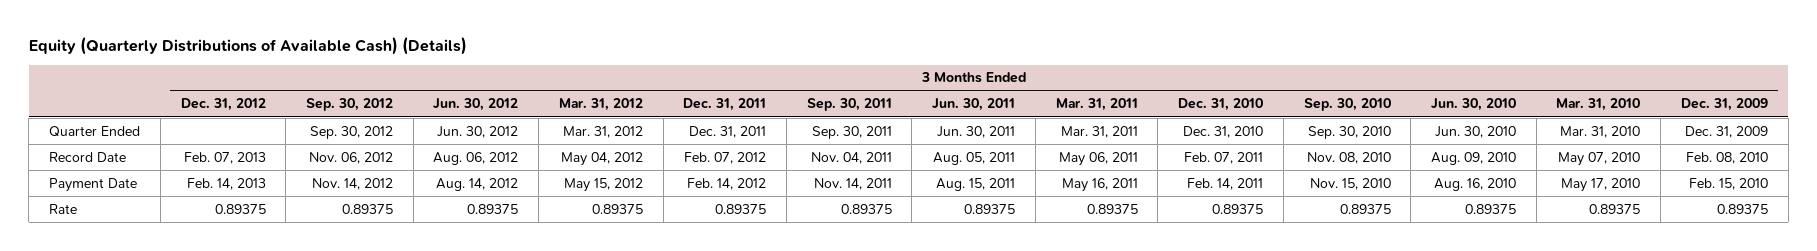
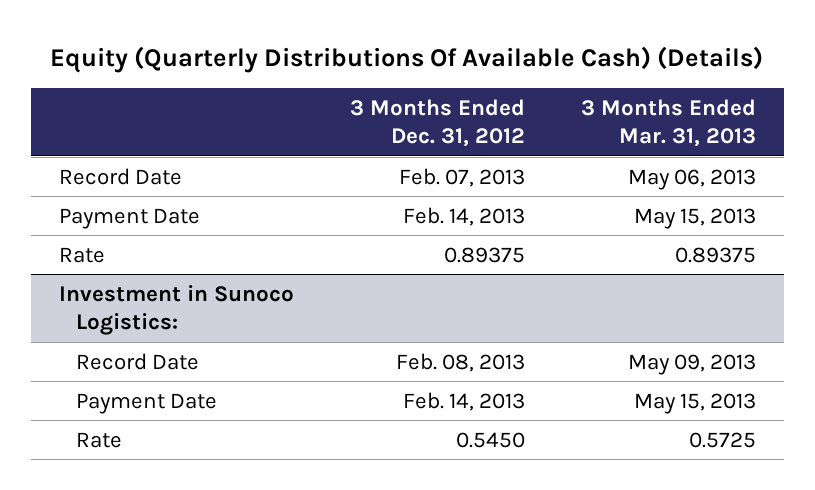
[28,36,467,55] Equity (Quarterly Distributions of Available Cash) (Details) -> [50,45,764,73] Equity (Quarterly Distributions Of Available Cash) (Details)
[305,98,393,112] Sep. 30, 2012 -> none
[433,98,519,112] Jun. 30, 2012 -> none
[558,98,643,112] Mar. 31, 2012 -> none
[683,98,767,112] Dec. 31, 2011 -> none
[806,98,892,112] Sep. 30, 2011 -> none
[932,98,1016,112] Jun. 30, 2011 -> none
[1055,98,1138,112] Mar. 31, 2011 -> none
[1178,98,1264,112] Dec. 31, 2010 -> none
[1303,98,1391,112] Sep. 30, 2010 -> none
[1431,98,1517,112] Jun. 30, 2010 -> none
[1556,98,1641,112] Mar. 31, 2010 -> none
[1680,98,1768,112] Dec. 31, 2009 -> none
none -> [580,98,756,148] 3 Months Ended Mar. 31, 2013
[49,125,141,137] Quarter Ended -> none
none -> [58,284,294,336] Investment in Sunoco Logistics:
none -> [76,352,200,370] Record Date
none -> [76,392,218,414] Payment Date
none -> [76,431,123,448] Rate

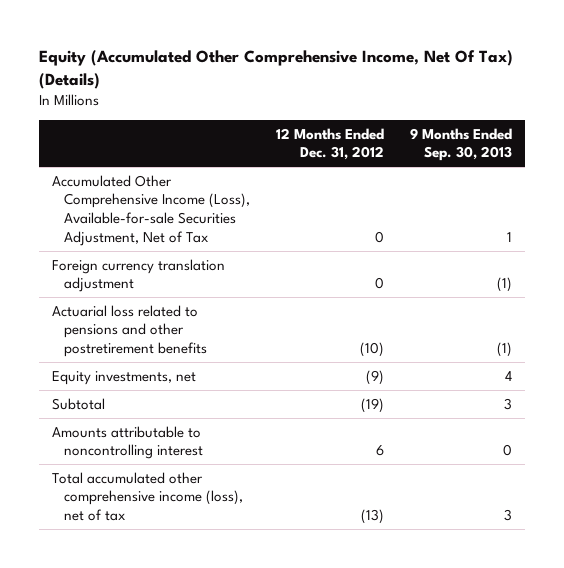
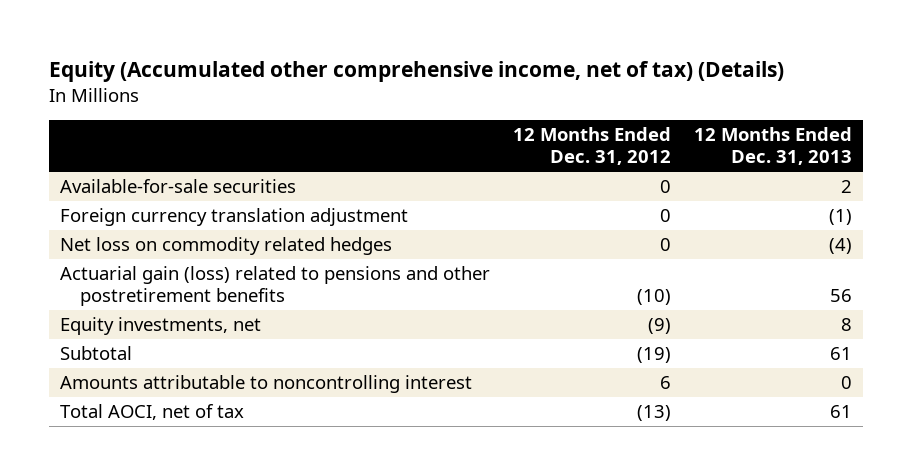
[38,49,513,89] Equity (Accumulated Other Comprehensive Income, Net Of Tax) (Details) -> [48,61,784,83] Equity (Accumulated other comprehensive income, net of tax) (Details)
[410,127,513,162] 9 Months Ended Sep. 30, 2013 -> none
none -> [693,127,852,166] 12 Months Ended Dec. 31, 2013
[51,174,250,246] Accumulated Other Comprehensive Income (Loss), Available-for-sale Securities Adjustment, Net of Tax -> [60,179,297,194] Available-for-sale securities
none -> [60,237,393,256] Net loss on commodity related hedges
[51,304,207,358] Actuarial loss related to pensions and other postretirement benefits -> [60,266,491,307] Actuarial gain (loss) related to pensions and other postretirement benefits
[51,471,243,522] Total accumulated other comprehensive income (loss), net of tax -> [60,404,245,421] Total AOCI, net of tax

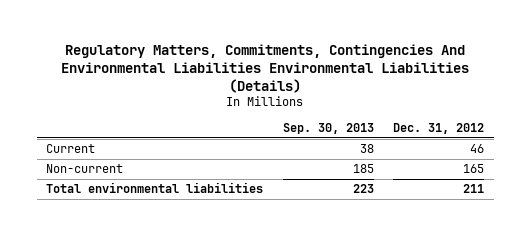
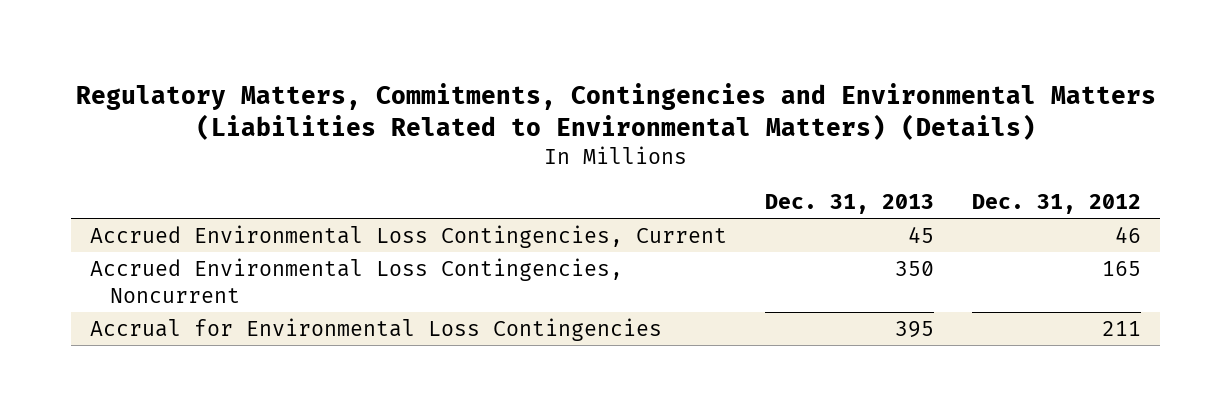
[61,43,470,93] Regulatory Matters, Commitments, Contingencies And Environmental Liabilities Environmental Liabilities (Details) -> [75,82,1156,140] Regulatory Matters, Commitments, Contingencies and Environmental Matters (Liabilities Related to Environmental Matters) (Details)
[282,123,374,135] Sep. 30, 2013 -> none
none -> [765,193,935,214] Dec. 31, 2013
[46,144,96,154] Current -> [90,225,728,249] Accrued Environmental Loss Contingencies, Current
[46,164,124,174] Non-current -> [90,258,624,303] Accrued Environmental Loss Contingencies, Noncurrent
[46,182,264,194] Total environmental liabilities -> [90,318,663,342] Accrual for Environmental Loss Contingencies

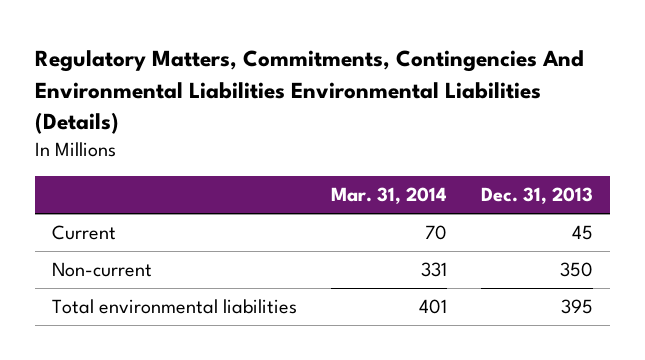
[75,82,1156,140] Regulatory Matters, Commitments, Contingencies and Environmental Matters (Liabilities Related to Environmental Matters) (Details) -> [35,50,585,134] Regulatory Matters, Commitments, Contingencies And Environmental Liabilities Environmental Liabilities (Details)
[971,193,1141,214] Dec. 31, 2012 -> none
none -> [330,187,447,205] Mar. 31, 2014
[90,225,728,249] Accrued Environmental Loss Contingencies, Current -> [52,225,117,241] Current
[90,258,624,303] Accrued Environmental Loss Contingencies, Noncurrent -> [52,262,153,278] Non-current
[90,318,663,342] Accrual for Environmental Loss Contingencies -> [52,299,298,315] Total environmental liabilities

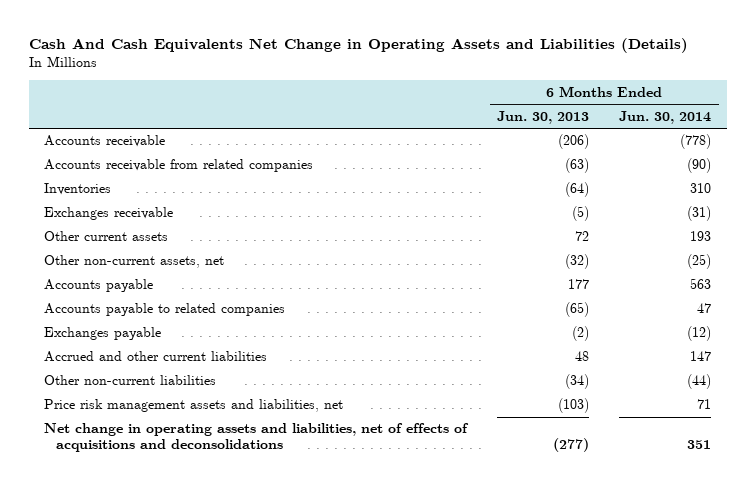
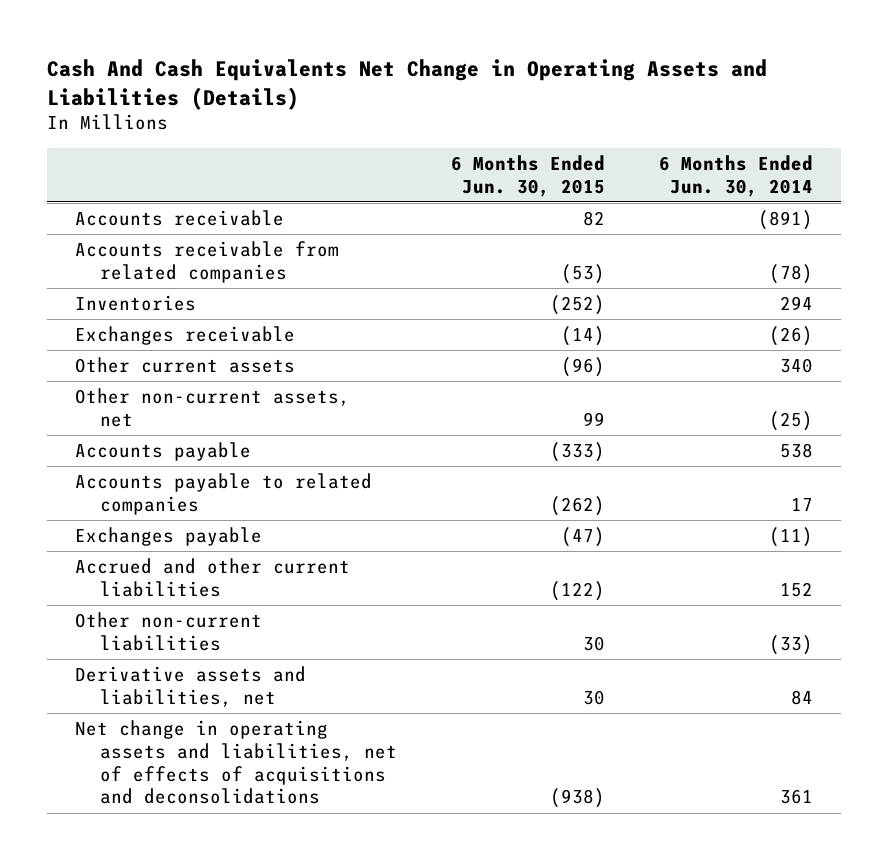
[497,110,590,124] Jun. 30, 2013 -> none
none -> [451,154,606,197] 6 Months Ended Jun. 30, 2015
[680,134,712,150] (778) -> [758,210,814,231] (891)
[687,158,712,174] (90) -> [769,263,814,284] (78)
[690,183,712,194] 310 -> [780,296,814,311] 294
[687,206,712,222] (31) -> [769,326,814,347] (26)
[690,231,712,242] 193 -> [780,358,814,374] 340
[690,278,712,290] 563 -> [780,443,814,459] 538
[697,303,712,314] 47 -> [791,497,814,511] 17
[687,326,712,342] (12) -> [769,527,814,548] (11)
[690,351,712,362] 147 -> [780,581,814,597] 152
[687,374,712,390] (44) -> [769,634,814,655] (33)
[43,399,343,413] Price risk management assets and liabilities, net -> [74,666,306,707] Derivative assets and liabilities, net
[697,399,712,410] 71 -> [791,689,814,705] 84
[687,439,712,449] 351 -> [780,789,814,805] 361

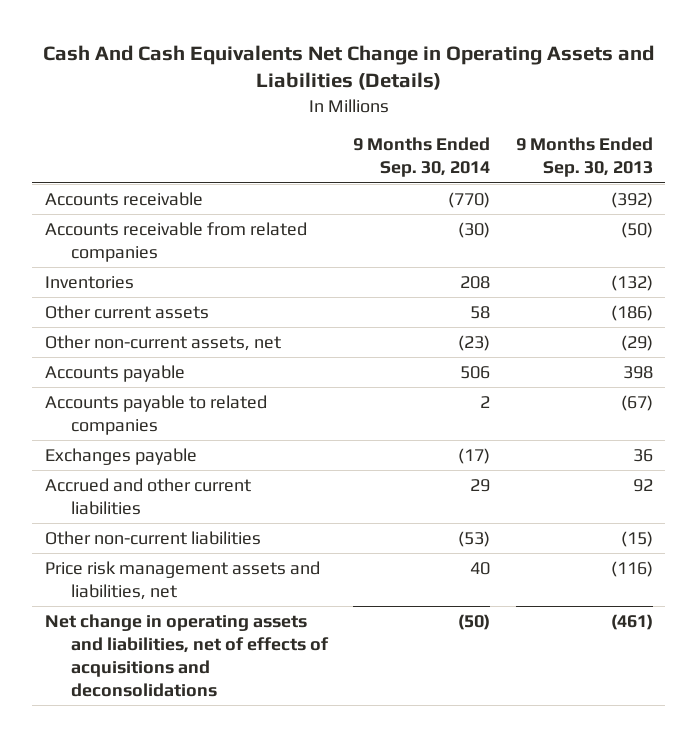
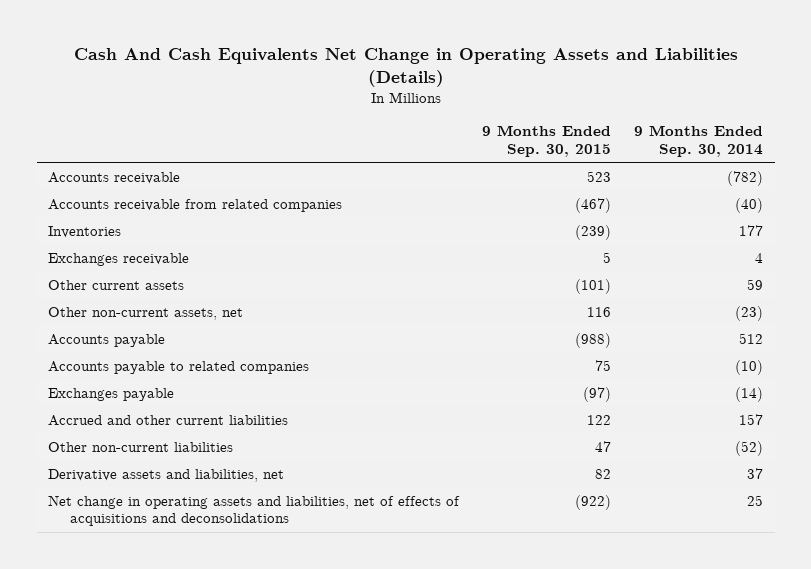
[515,137,653,178] 9 Months Ended Sep. 30, 2013 -> none
none -> [482,125,612,158] 9 Months Ended Sep. 30, 2015
[448,191,491,208] (770) -> [727,170,764,186] (782)
[458,221,491,238] (30) -> [735,197,764,213] (40)
[460,275,491,289] 208 -> [739,224,764,236] 177
none -> [48,252,190,266] Exchanges receivable
[470,305,491,319] 58 -> [747,278,764,290] 59
[460,365,491,379] 506 -> [739,332,764,344] 512
[480,395,491,408] 2 -> [735,359,764,375] (10)
[458,447,491,464] (17) -> [735,386,764,402] (14)
[470,478,491,492] 29 -> [739,413,764,425] 157
[458,530,491,547] (53) -> [735,440,764,456] (52)
[44,560,320,600] Price risk management assets and liabilities, net -> [48,468,285,482] Derivative assets and liabilities, net
[470,561,491,575] 40 -> [747,467,764,479] 37
[458,613,491,630] (50) -> [747,494,764,506] 25

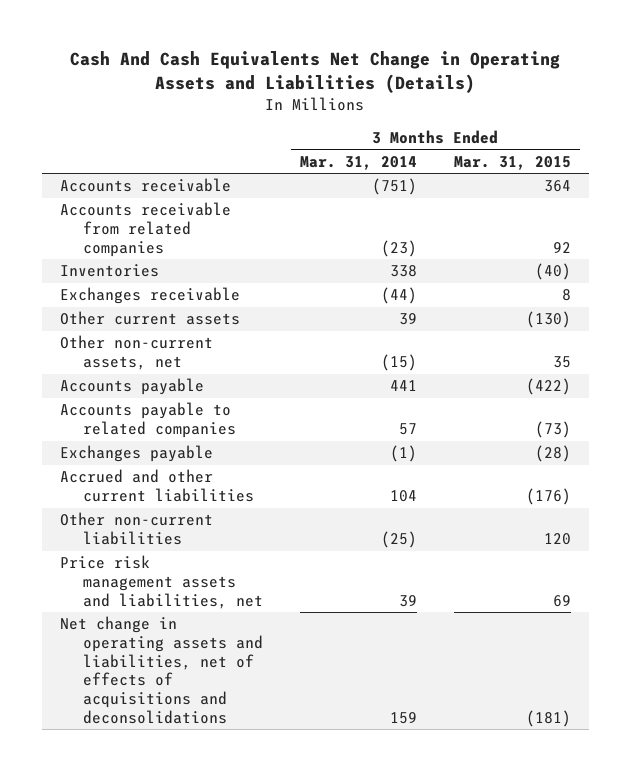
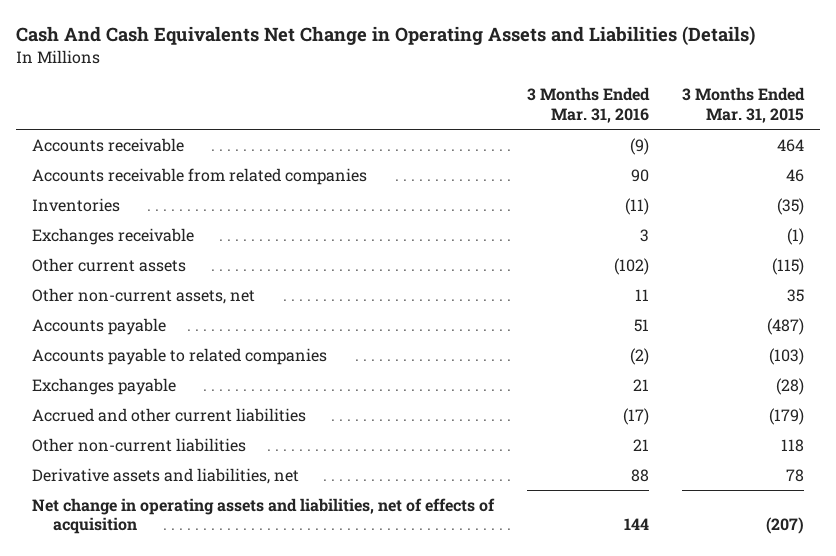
[300,155,418,170] Mar. 31, 2014 -> none
none -> [527,87,651,123] 3 Months Ended Mar. 31, 2016
[543,180,571,193] 364 -> [776,138,804,152] 464
[552,241,571,253] 92 -> [785,168,804,182] 46
[534,263,571,281] (40) -> [776,197,804,215] (35)
[561,289,571,302] 8 -> [786,227,804,245] (1)
[525,311,571,329] (130) -> [771,257,804,275] (115)
[525,378,571,396] (422) -> [766,317,804,335] (487)
[534,421,571,439] (73) -> [768,347,804,365] (103)
[525,488,571,506] (176) -> [768,407,804,425] (179)
[543,533,571,546] 120 -> [780,438,804,452] 118
[59,555,264,609] Price risk management assets and liabilities, net -> [32,467,300,484] Derivative assets and liabilities, net
[552,594,571,607] 69 -> [785,468,804,482] 78
[59,616,264,724] Net change in operating assets and liabilities, net of effects of acquisitions and deconsolidations -> [32,497,496,535] Net change in operating assets and liabilities, net of effects of acquisition
[525,709,571,727] (181) -> [765,517,804,535] (207)

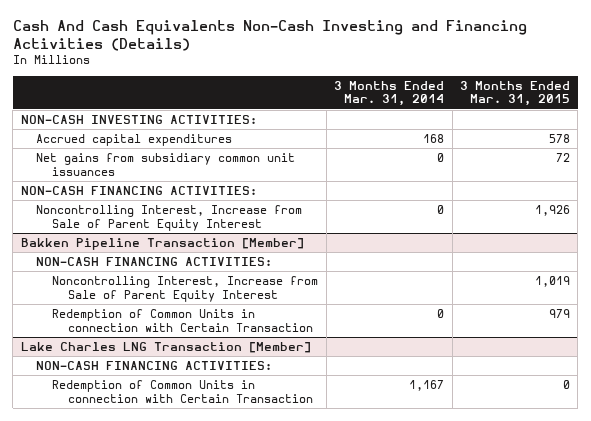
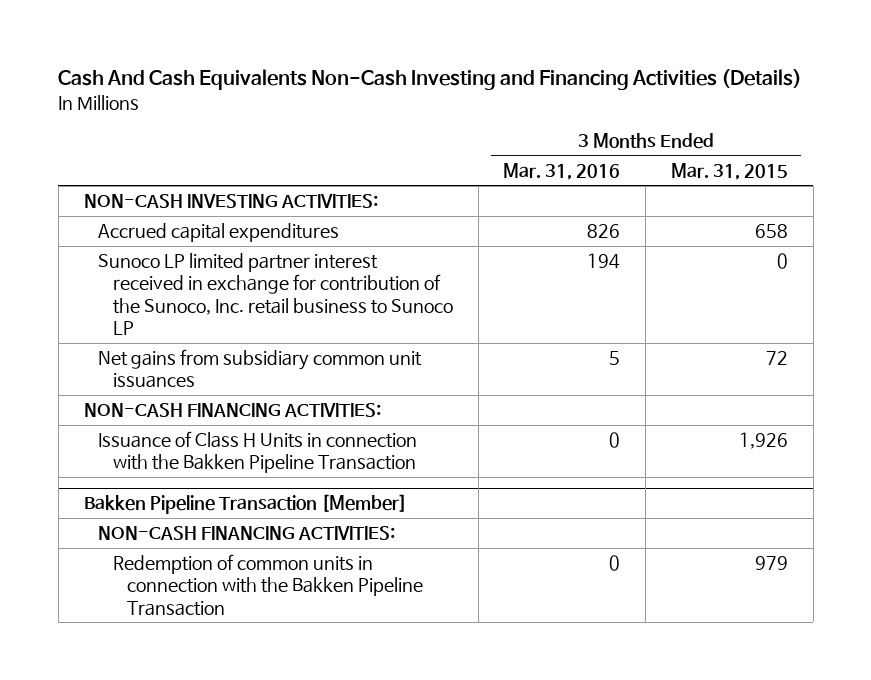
[334,80,445,107] 3 Months Ended Mar. 31, 2014 -> none
none -> [503,162,621,180] Mar. 31, 2016
[548,133,570,143] 578 -> [754,224,788,239] 658
none -> [98,253,453,335] Sunoco LP limited partner interest received in exchange for contribution of the Sunoco, Inc. retail business to Sunoco LP
[36,204,303,231] Noncontrolling Interest, Increase from Sale of Parent Equity Interest -> [98,431,418,474] Issuance of Class H Units in connection with the Bakken Pipeline Transaction
[52,275,319,302] Noncontrolling Interest, Increase from Sale of Parent Equity Interest -> none
[20,341,311,353] Lake Charles LNG Transaction [Member] -> none
[36,360,273,370] NON-CASH FINANCING ACTIVITIES: -> none
[52,379,314,403] Redemption of Common Units in connection with Certain Transaction -> none
[52,308,314,332] Redemption of Common Units in connection with Certain Transaction -> [112,554,424,616] Redemption of common units in connection with the Bakken Pipeline Transaction

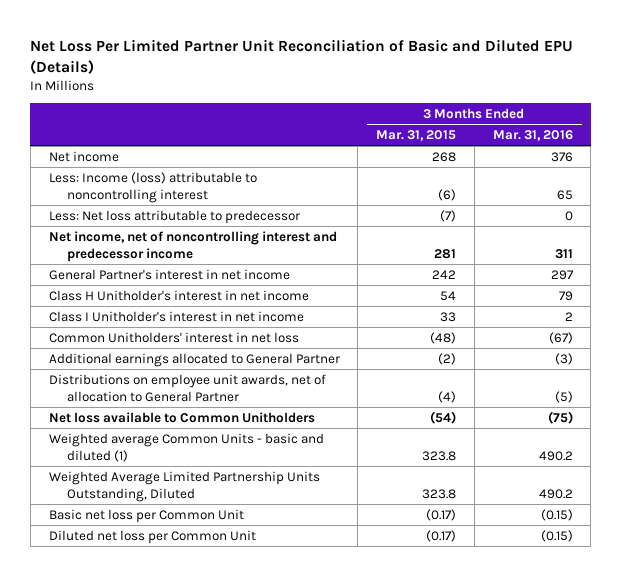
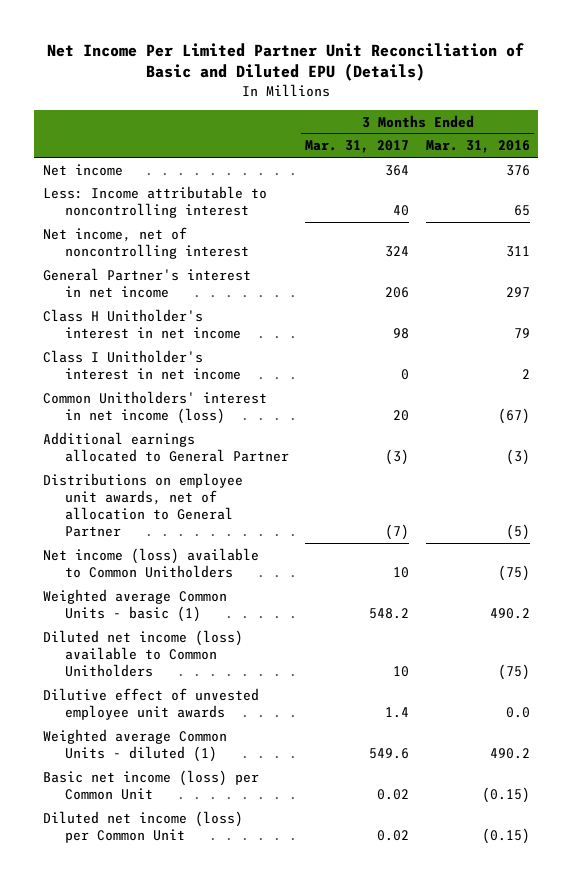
[30,38,574,74] Net Loss Per Limited Partner Unit Reconciliation of Basic and Diluted EPU (Details) -> [47,42,525,82] Net Income Per Limited Partner Unit Reconciliation of Basic and Diluted EPU (Details)
[376,130,457,142] Mar. 31, 2015 -> none
none -> [305,140,410,154] Mar. 31, 2017
[48,209,300,224] Less: Net loss attributable to predecessor -> none
[48,171,257,204] Less: Income (loss) attributable to noncontrolling interest -> [42,185,267,218] Less: Income attributable to noncontrolling interest
[48,230,337,263] Net income, net of noncontrolling interest and predecessor income -> [42,226,249,259] Net income, net of noncontrolling interest
[48,331,299,343] Common Unitholders' interest in net loss -> [42,390,267,424] Common Unitholders' interest in net income (loss)
[48,411,315,423] Net loss available to Common Unitholders -> [42,547,259,578] Net income (loss) available to Common Unitholders
[48,432,324,463] Weighted average Common Units - basic and diluted (1) -> [42,588,227,622] Weighted average Common Units - basic (1)
none -> [42,629,243,677] Diluted net income (loss) available to Common Unitholders
none -> [42,687,259,720] Dilutive effect of unvested employee unit awards
[48,470,320,503] Weighted Average Limited Partnership Units Outstanding, Diluted -> [42,728,227,762] Weighted average Common Units - diluted (1)
[48,508,244,523] Basic net loss per Common Unit -> [42,769,259,800] Basic net income (loss) per Common Unit
[48,529,256,544] Diluted net loss per Common Unit -> [42,810,243,843] Diluted net income (loss) per Common Unit

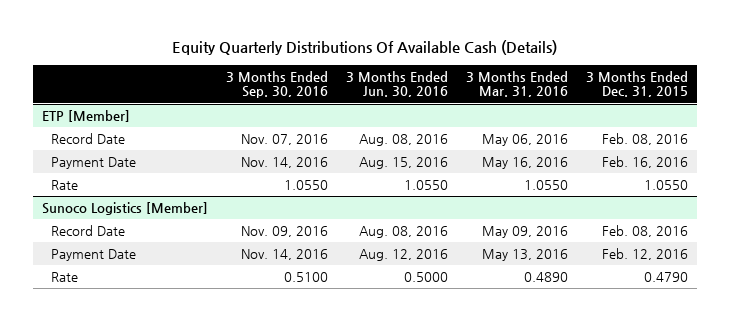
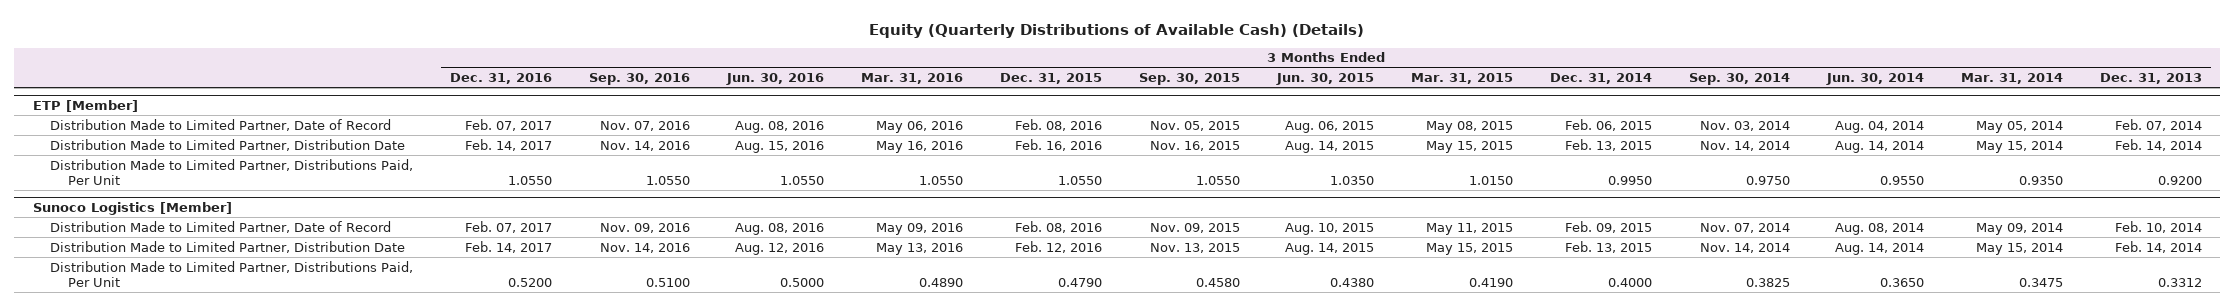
[171,40,557,56] Equity Quarterly Distributions Of Available Cash (Details) -> [869,23,1365,38] Equity (Quarterly Distributions of Available Cash) (Details)
none -> [450,73,553,85] Dec. 31, 2016
none -> [1139,73,1241,86] Sep. 30, 2015
none -> [1276,73,1375,86] Jun. 30, 2015
none -> [1411,73,1514,85] Mar. 31, 2015
none -> [1550,73,1653,85] Dec. 31, 2014
none -> [1689,73,1791,86] Sep. 30, 2014
none -> [1825,73,1924,86] Jun. 30, 2014
none -> [1960,73,2063,85] Mar. 31, 2014
none -> [2099,73,2202,85] Dec. 31, 2013
[50,132,125,144] Record Date -> [50,118,392,131] Distribution Made to Limited Partner, Date of Record
[50,156,136,169] Payment Date -> [50,138,406,151] Distribution Made to Limited Partner, Distribution Date
[50,179,78,190] Rate -> [50,158,414,185] Distribution Made to Limited Partner, Distributions Paid, Per Unit
[50,224,125,236] Record Date -> [50,220,392,233] Distribution Made to Limited Partner, Date of Record
[50,248,136,261] Payment Date -> [50,240,406,253] Distribution Made to Limited Partner, Distribution Date
[50,271,78,282] Rate -> [50,260,414,287] Distribution Made to Limited Partner, Distributions Paid, Per Unit

